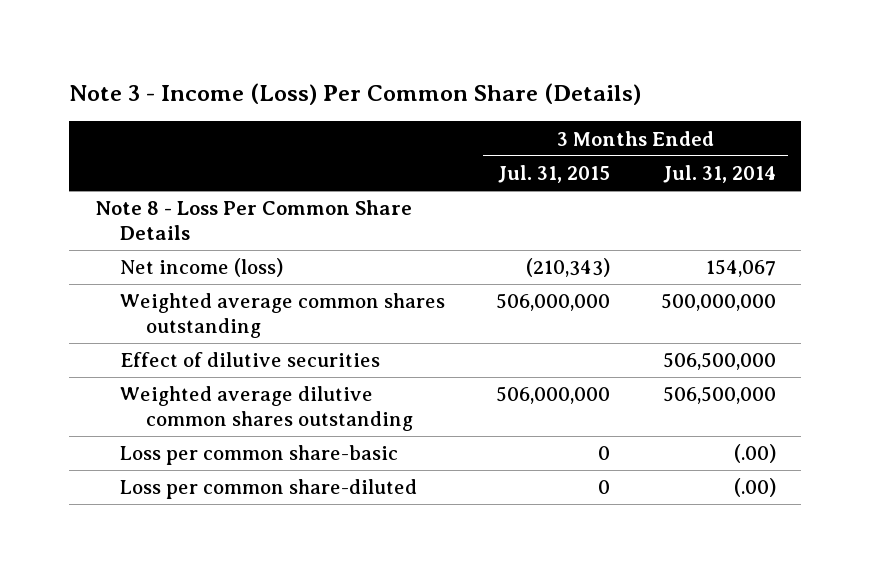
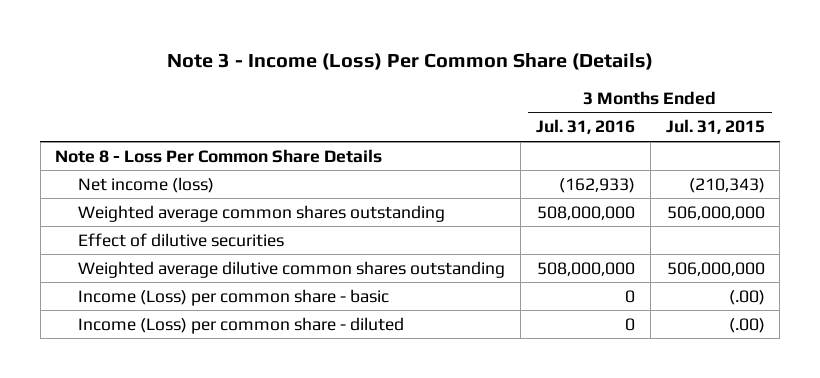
[662,164,776,183] Jul. 31, 2014 -> none
none -> [535,119,635,135] Jul. 31, 2016
[120,445,399,466] Loss per common share-basic -> [77,288,389,306] Income (Loss) per common share - basic
[597,446,610,461] 0 -> [728,289,765,305] (.00)
[120,479,418,500] Loss per common share-diluted -> [77,316,404,334] Income (Loss) per common share - diluted
[597,480,610,495] 0 -> [728,317,765,333] (.00)

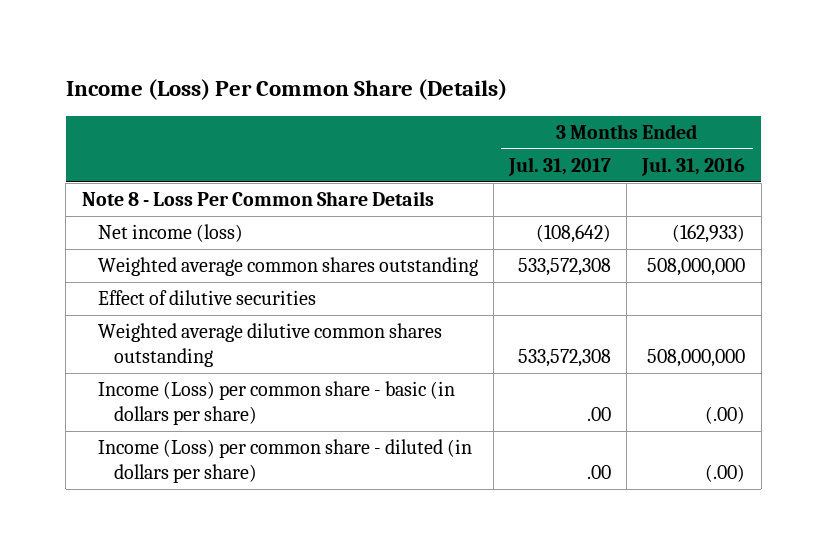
[167,52,654,70] Note 3 - Income (Loss) Per Common Share (Details) -> [65,79,507,101] Income (Loss) Per Common Share (Details)
[665,119,765,135] Jul. 31, 2015 -> none
none -> [508,156,612,176] Jul. 31, 2017
[77,288,389,306] Income (Loss) per common share - basic -> [97,381,455,425] Income (Loss) per common share - basic (in dollars per share)
[624,289,635,303] 0 -> [705,405,746,424] (.00)
[77,316,404,334] Income (Loss) per common share - diluted -> [97,439,472,483] Income (Loss) per common share - diluted (in dollars per share)
[624,317,635,331] 0 -> [705,463,746,482] (.00)

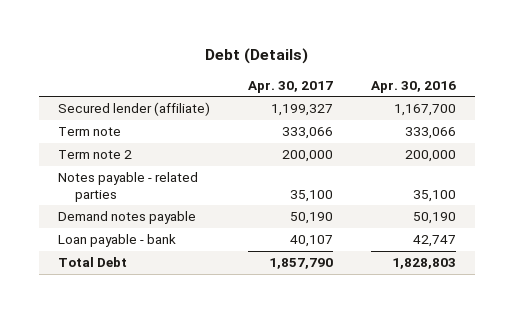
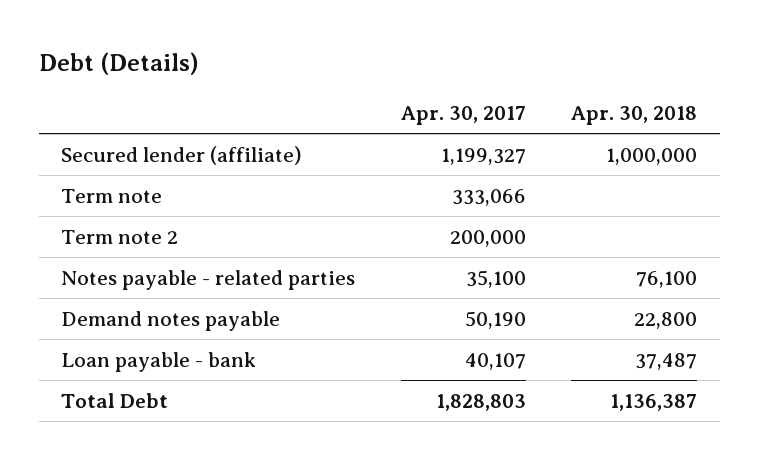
[371,80,457,93] Apr. 30, 2016 -> none
none -> [571,105,698,125] Apr. 30, 2018
[269,258,334,270] 1,857,790 -> [435,393,526,411] 1,828,803

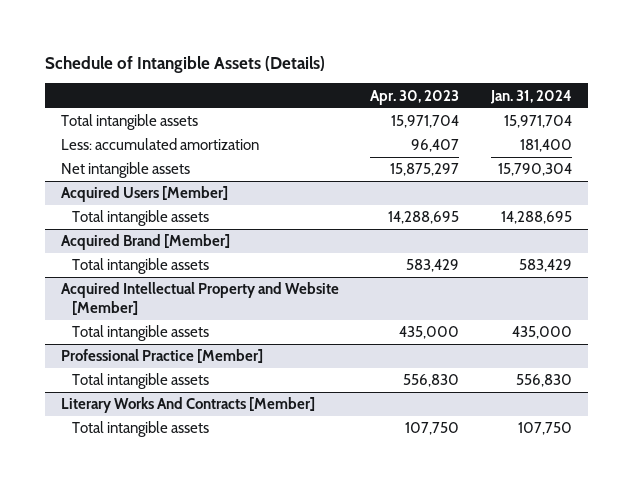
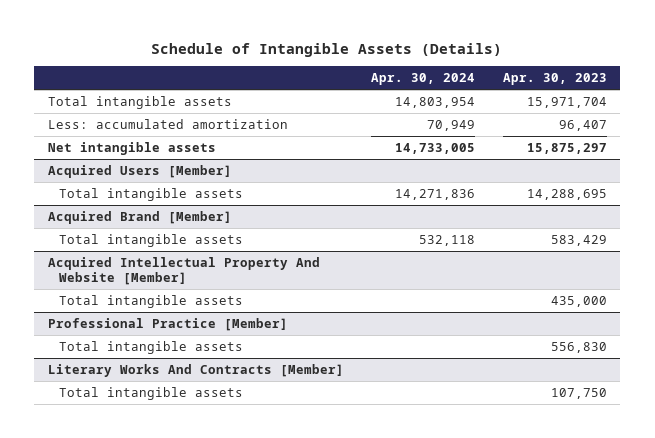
[489,89,572,104] Jan. 31, 2024 -> none
none -> [371,73,476,86] Apr. 30, 2024
[61,282,340,315] Acquired Intellectual Property and Website [Member] -> [47,257,320,286] Acquired Intellectual Property And Website [Member]

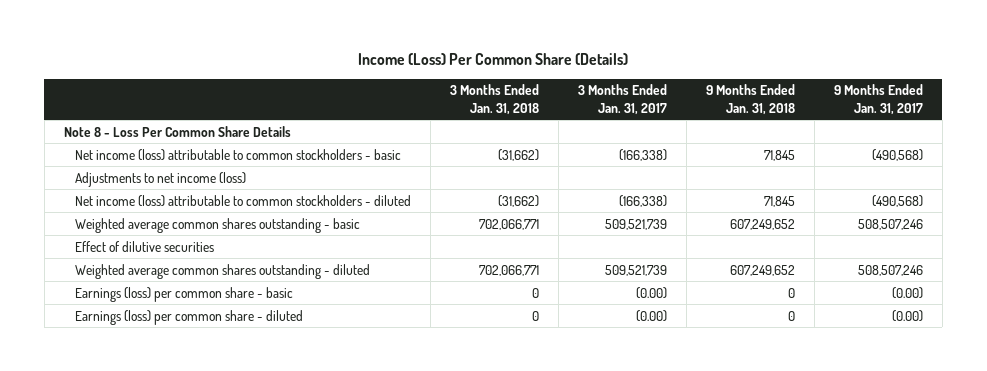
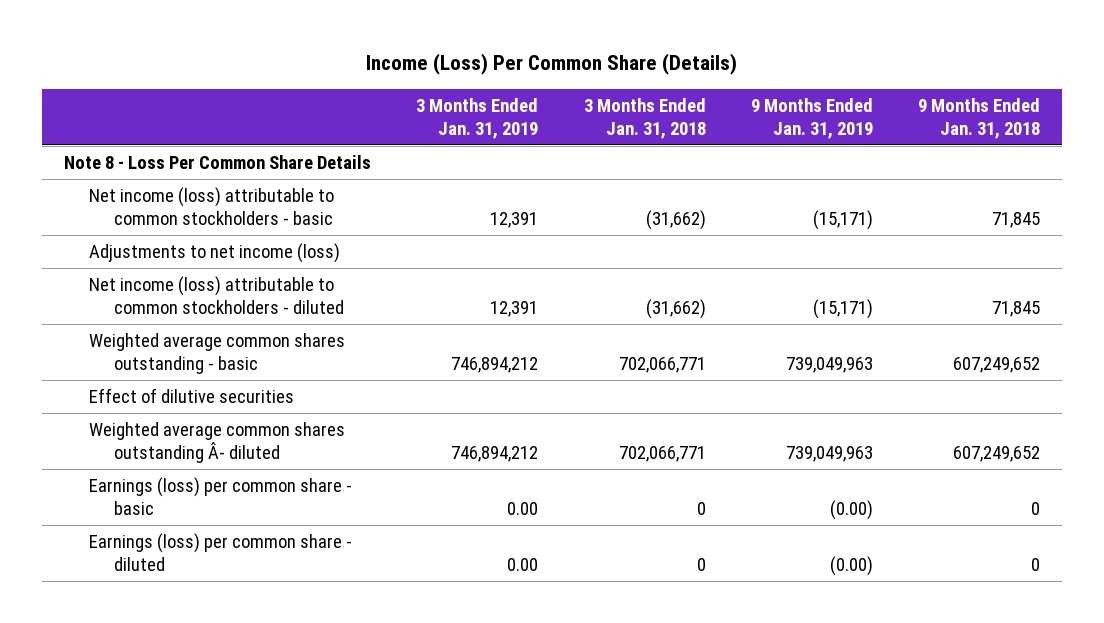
[578,84,668,115] 3 Months Ended Jan. 31, 2017 -> none
[833,84,923,115] 9 Months Ended Jan. 31, 2017 -> none
none -> [416,97,539,139] 3 Months Ended Jan. 31, 2019
none -> [750,97,873,139] 9 Months Ended Jan. 31, 2019
[75,263,371,279] Weighted average common shares outstanding - diluted -> [89,422,346,464] Weighted average common shares outstanding Â- diluted

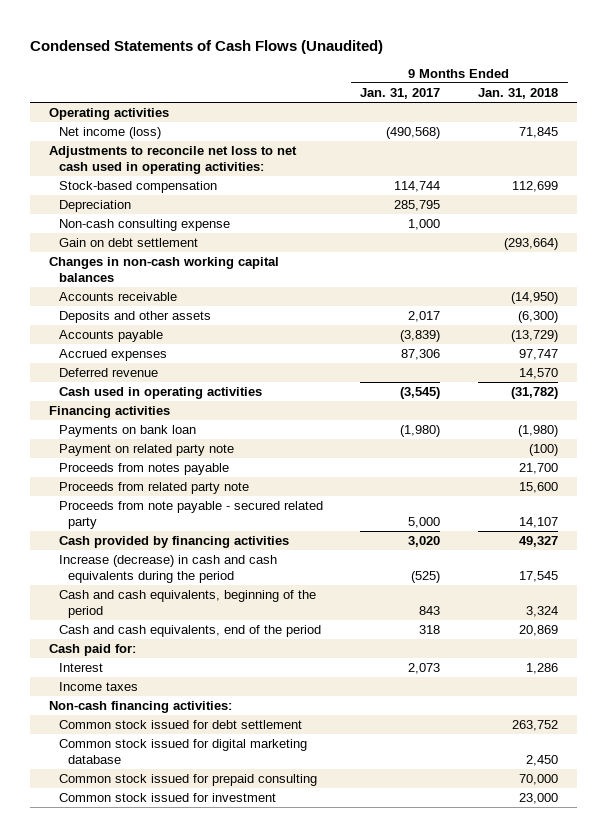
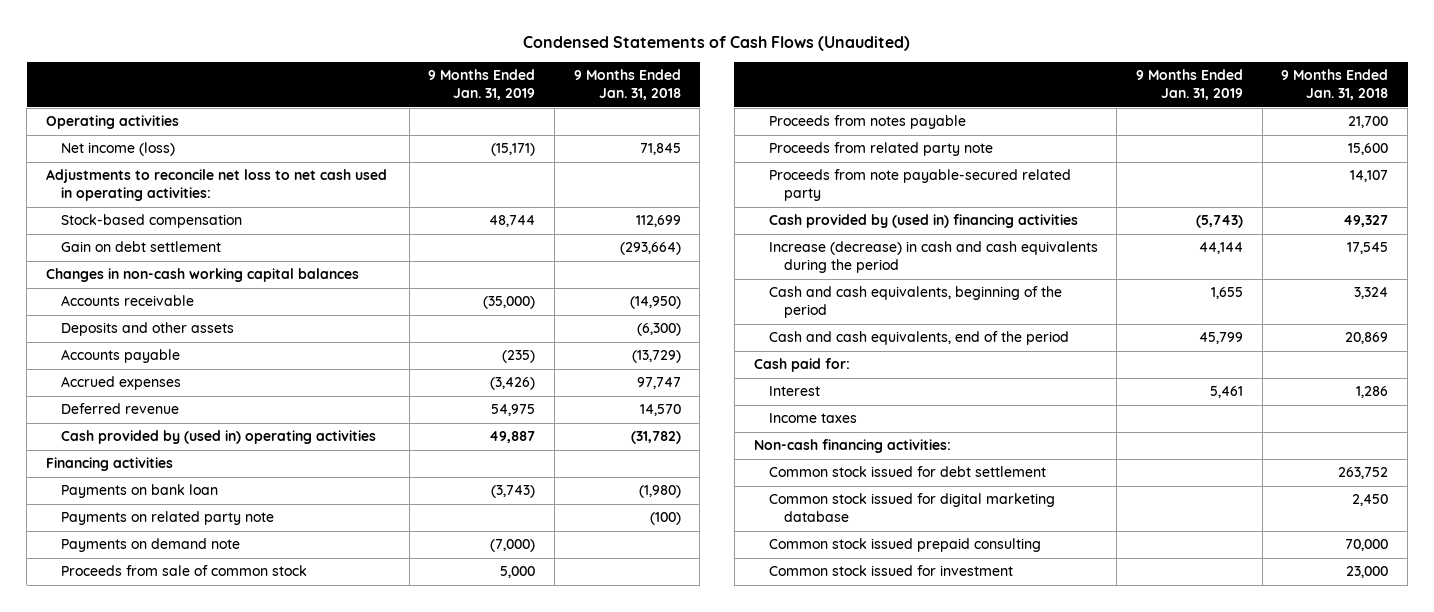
[360,88,441,100] Jan. 31, 2017 -> none
none -> [428,69,536,101] 9 Months Ended Jan. 31, 2019
[58,200,131,213] Depreciation -> none
[58,219,230,232] Non-cash consulting expense -> none
[58,387,262,400] Cash used in operating activities -> [60,430,376,445] Cash provided by (used in) operating activities
[58,444,234,457] Payment on related party note -> [60,511,274,526] Payments on related party note
none -> [60,538,240,553] Payments on demand note
none -> [60,565,307,577] Proceeds from sale of common stock
[58,501,323,529] Proceeds from note payable - secured related party -> [768,169,1071,202] Proceeds from note payable-secured related party
[58,536,289,549] Cash provided by financing activities -> [768,214,1078,229] Cash provided by (used in) financing activities
[58,774,317,787] Common stock issued for prepaid consulting -> [768,538,1041,553] Common stock issued prepaid consulting

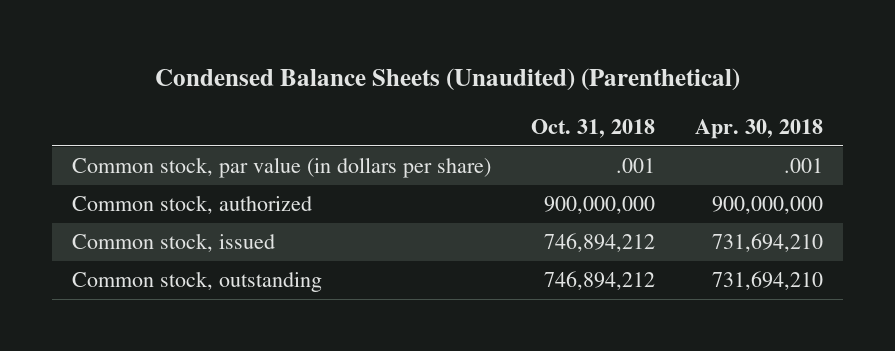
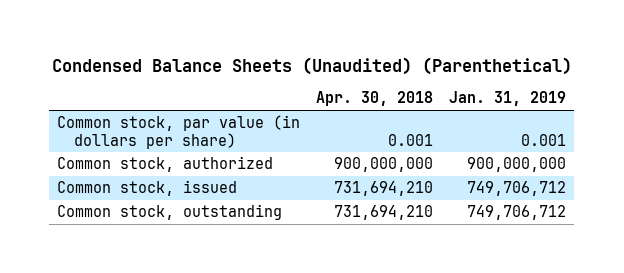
[531,118,656,138] Oct. 31, 2018 -> none
none -> [449,91,567,107] Jan. 31, 2019
[784,158,824,174] .001 -> [388,133,434,146] 0.001

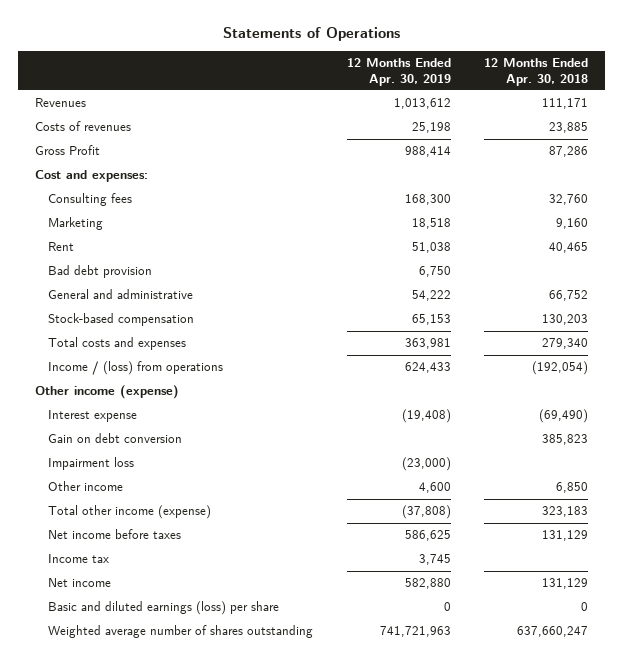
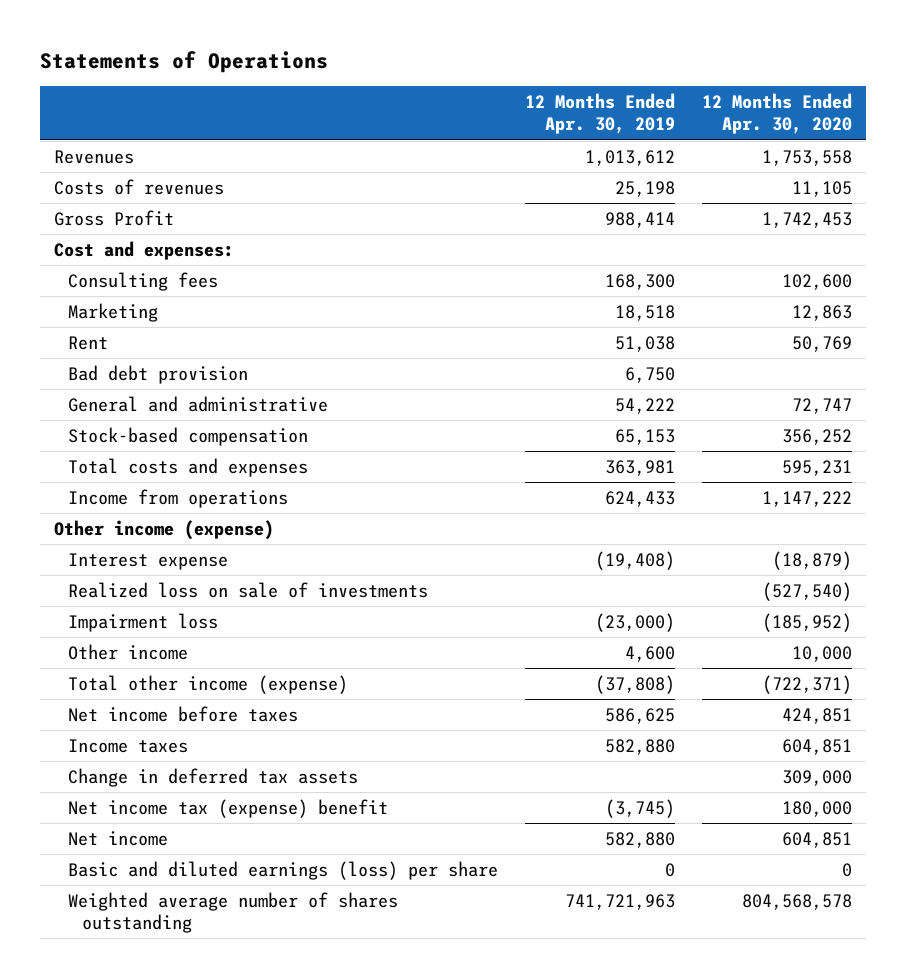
[484,58,589,86] 12 Months Ended Apr. 30, 2018 -> none
none -> [702,93,853,135] 12 Months Ended Apr. 30, 2020
[47,361,223,376] Income / (loss) from operations -> [67,488,288,508] Income from operations
[47,433,182,444] Gain on debt conversion -> none
none -> [67,581,428,598] Realized loss on sale of investments
none -> [67,738,188,753] Income taxes
none -> [67,767,358,787] Change in deferred tax assets
[47,554,109,564] Income tax -> [67,798,388,818] Net income tax (expense) benefit
[418,554,451,566] 3,745 -> [605,798,676,818] (3,745)

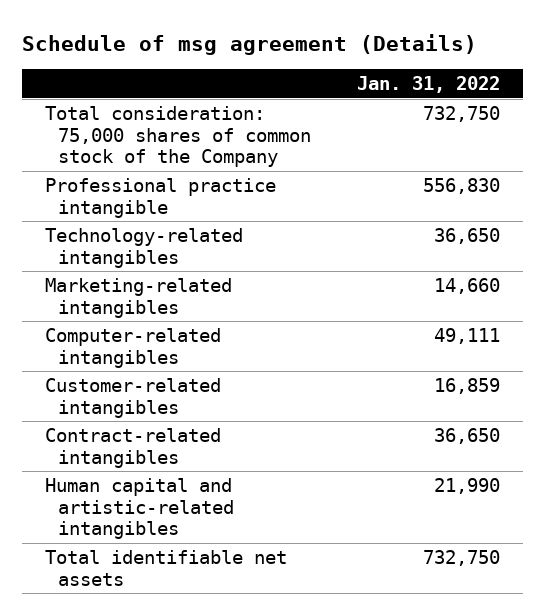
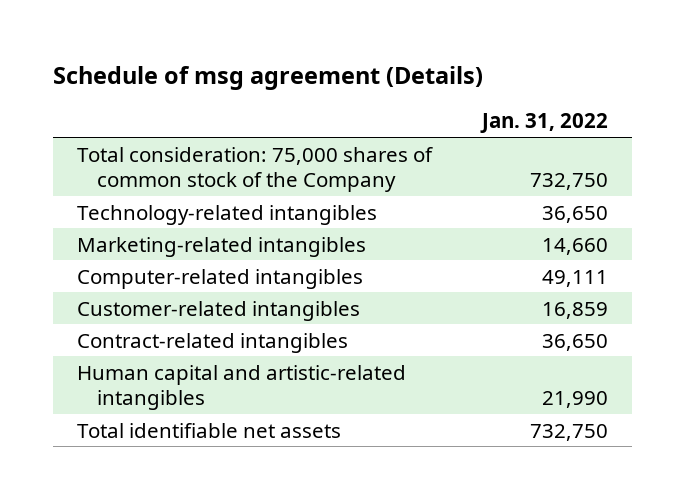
[44,178,276,218] Professional practice intangible -> none

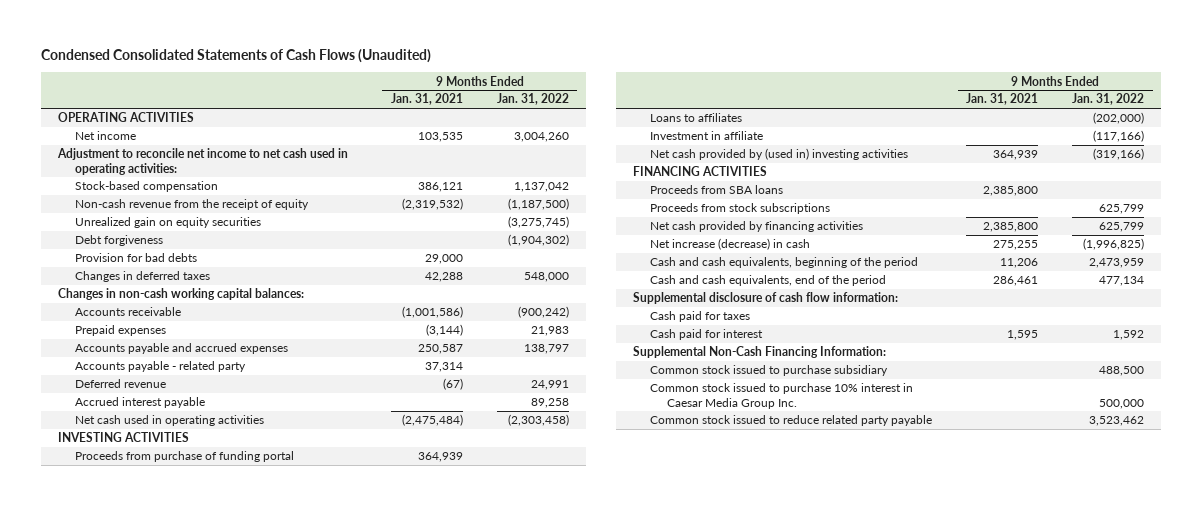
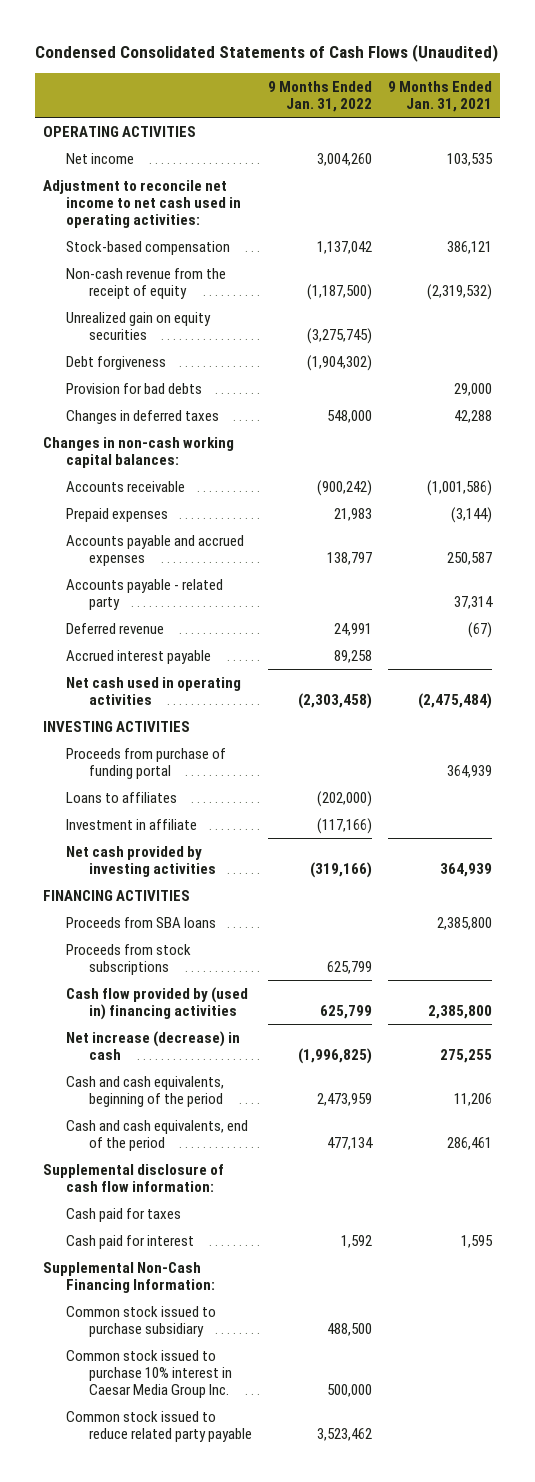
[650,148,909,161] Net cash provided by (used in) investing activities -> [66,845,217,877] Net cash provided by investing activities
[650,221,864,233] Net cash provided by financing activities -> [66,986,249,1020] Cash flow provided by (used in) financing activities

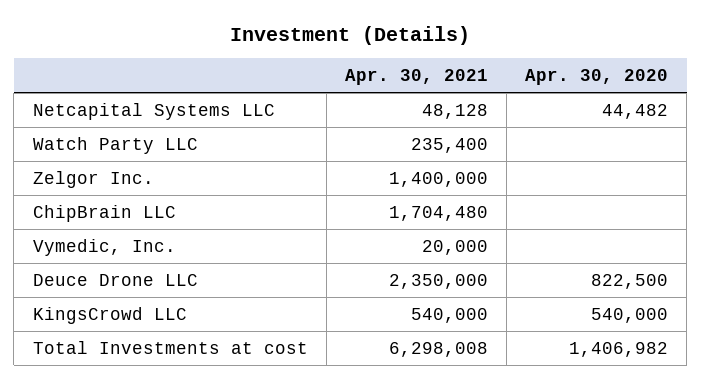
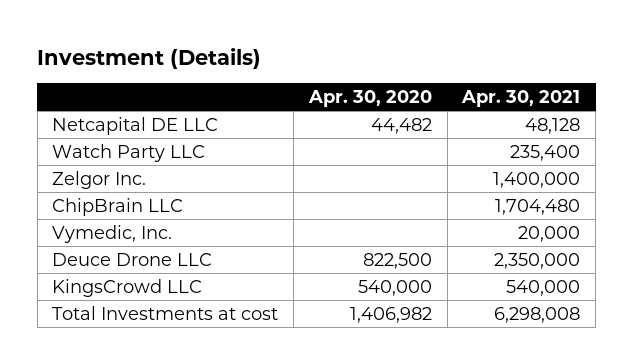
[32,102,275,120] Netcapital Systems LLC -> [52,116,219,135] Netcapital DE LLC

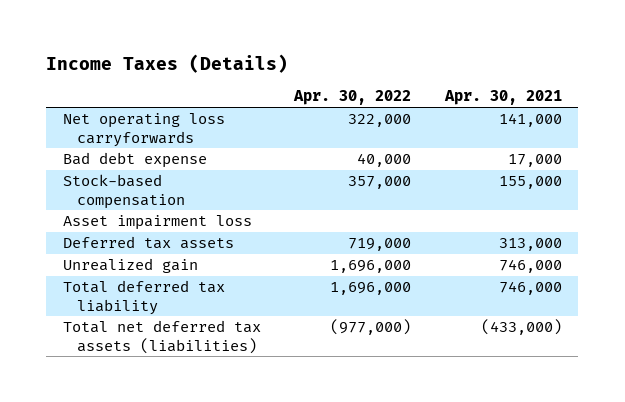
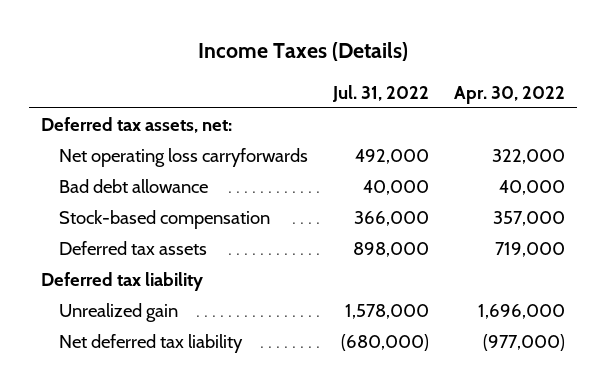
[443,90,562,106] Apr. 30, 2021 -> none
none -> [331,84,429,102] Jul. 31, 2022
none -> [41,117,233,134] Deferred tax assets, net:
[63,152,208,169] Bad debt expense -> [58,179,208,194] Bad debt allowance
[63,215,253,231] Asset impairment loss -> none
none -> [41,272,204,292] Deferred tax liability
[63,320,262,354] Total net deferred tax assets (liabilities) -> none
[63,280,226,315] Total deferred tax liability -> [58,334,243,354] Net deferred tax liability
[330,282,412,296] 1,696,000 -> [482,334,565,352] (977,000)

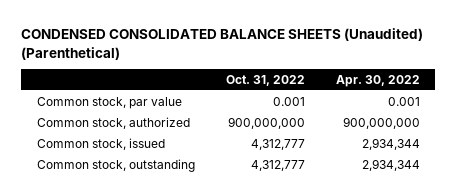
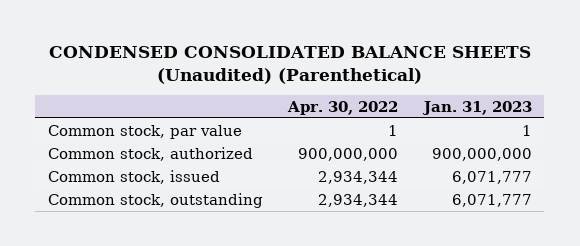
[225,74,305,86] Oct. 31, 2022 -> none
none -> [421,100,532,115] Jan. 31, 2023
[387,96,420,106] 0.001 -> [388,124,399,136] 1

